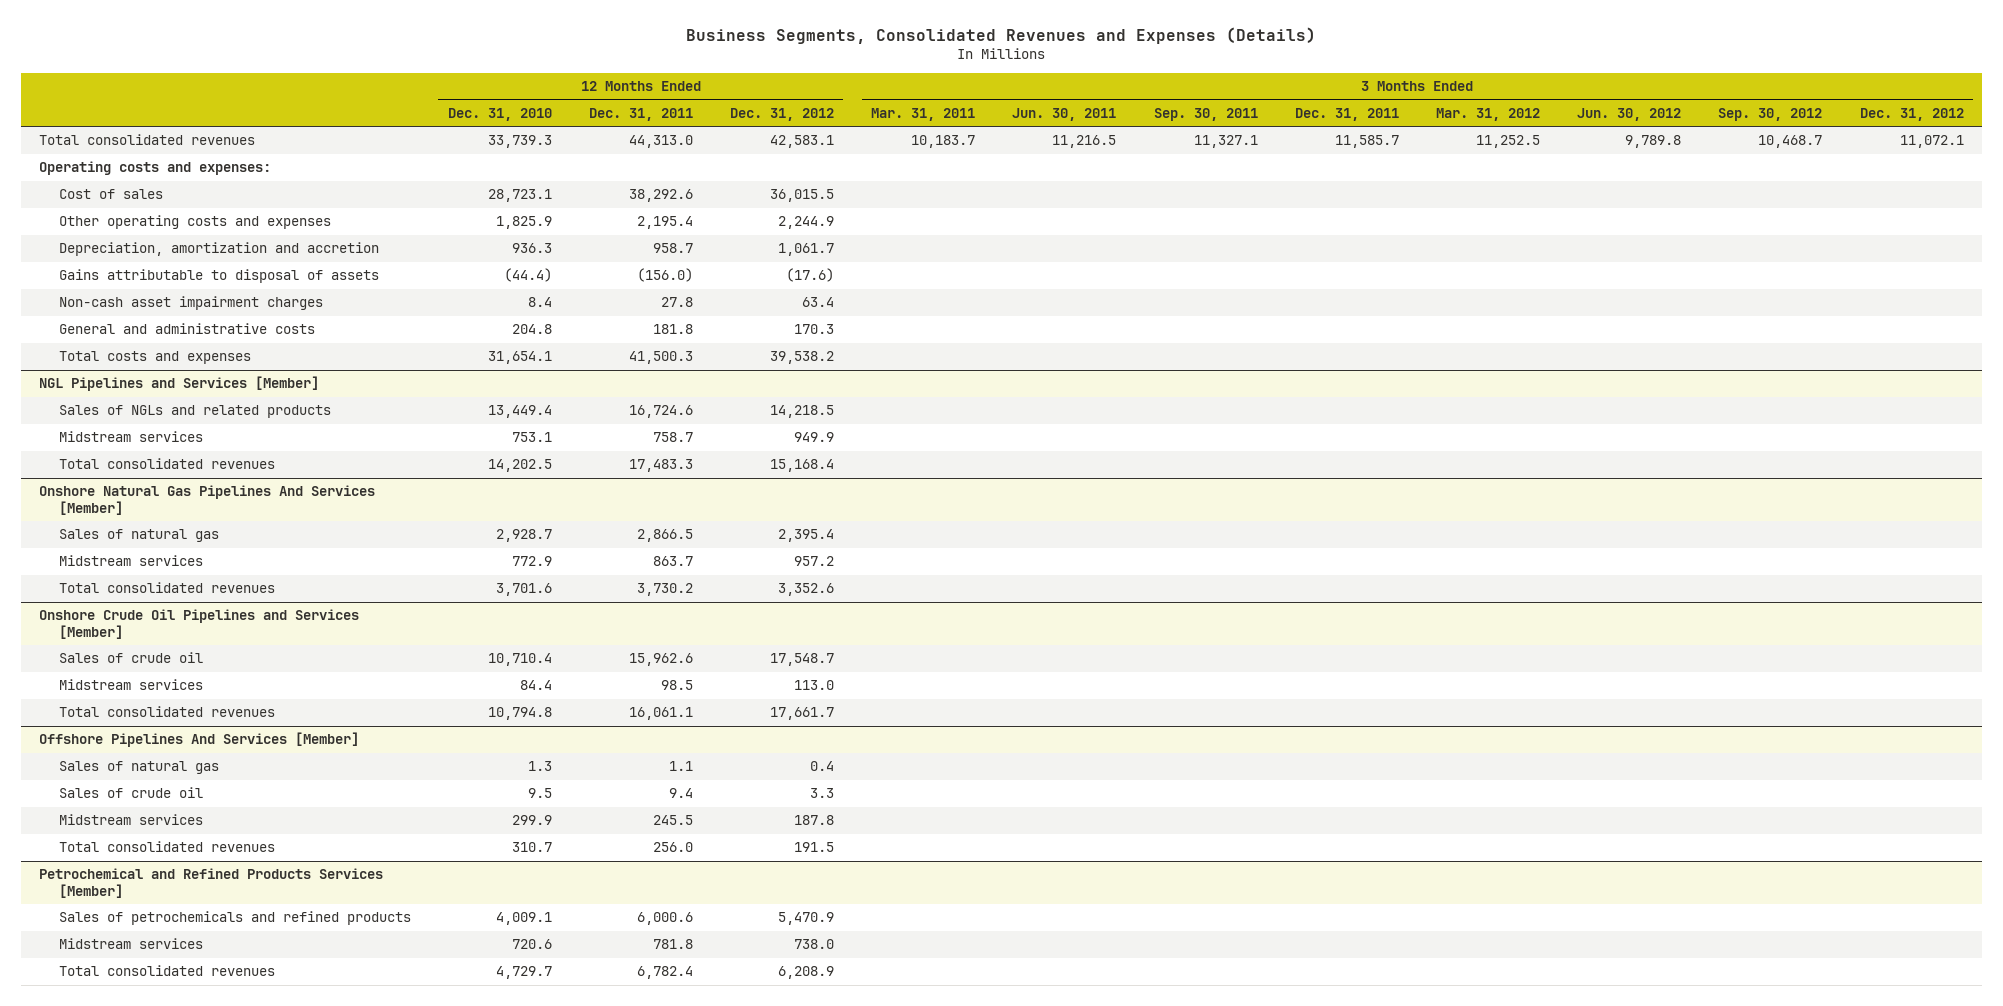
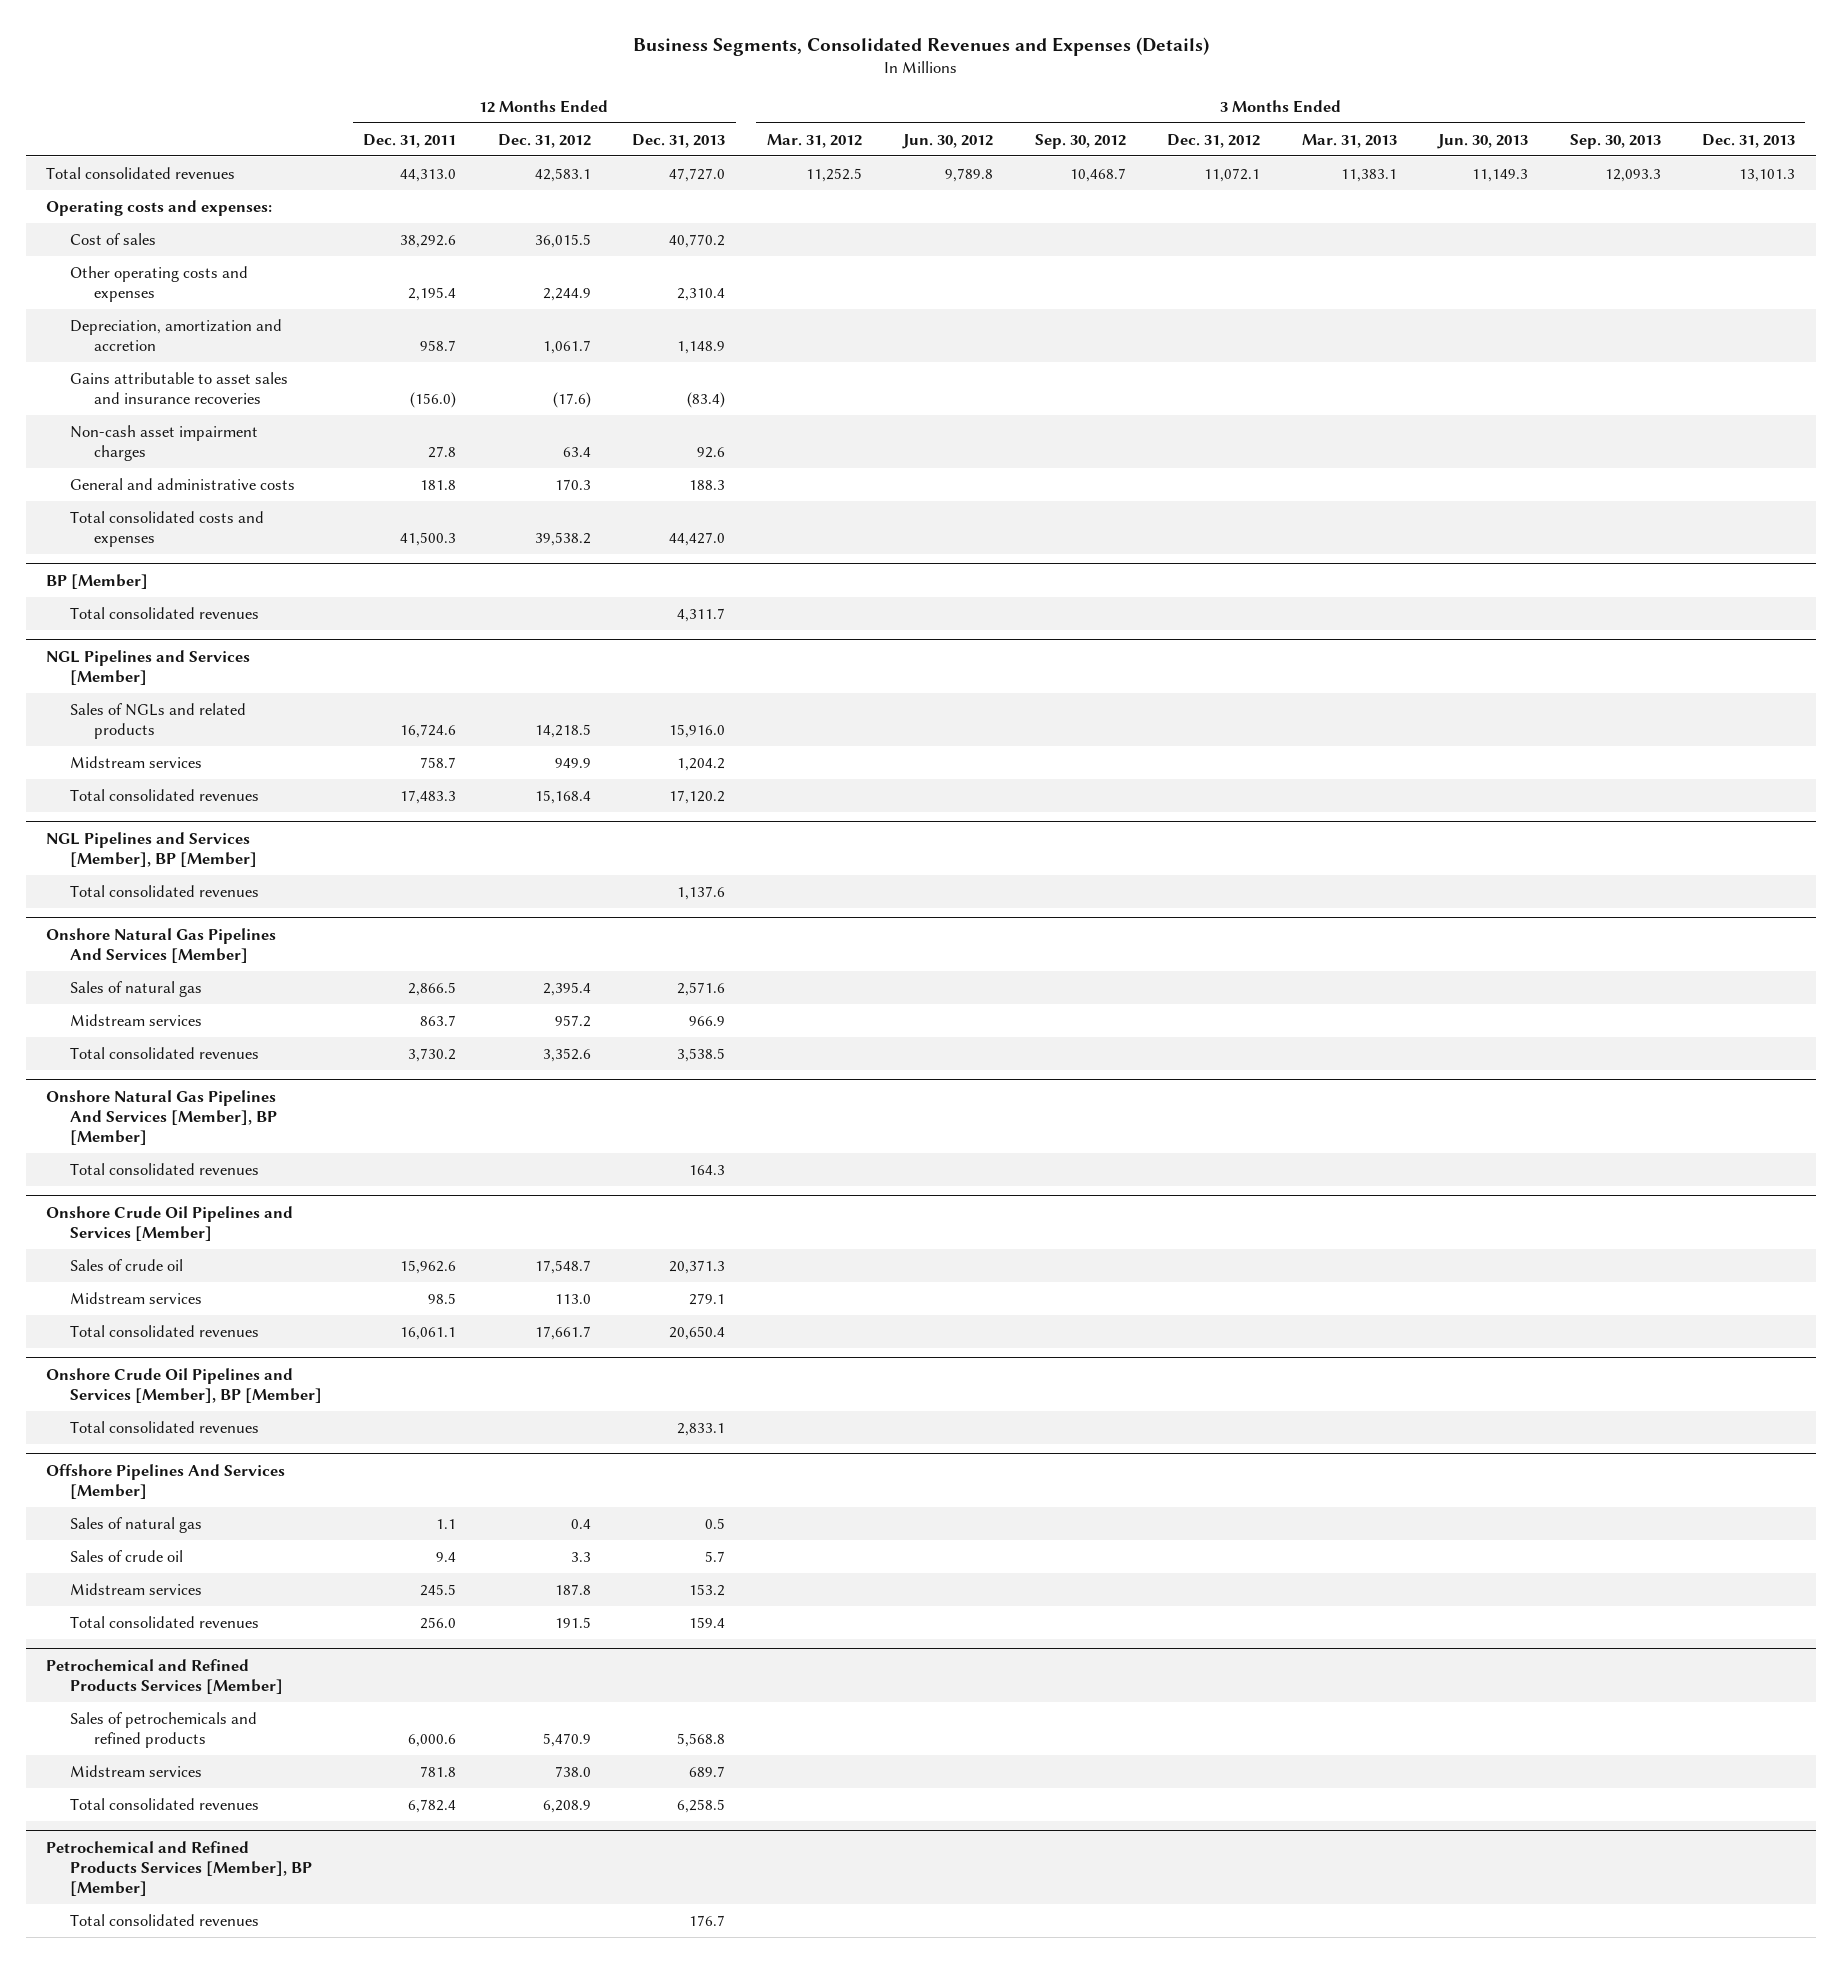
[447,107,552,121] Dec. 31, 2010 -> none
[871,107,976,121] Mar. 31, 2011 -> none
[1012,107,1117,121] Jun. 30, 2011 -> none
[1153,107,1258,121] Sep. 30, 2011 -> none
[1294,107,1399,121] Dec. 31, 2011 -> none
none -> [632,133,726,148] Dec. 31, 2013
none -> [1301,133,1397,148] Mar. 31, 2013
none -> [1437,133,1529,149] Jun. 30, 2013
none -> [1569,133,1661,149] Sep. 30, 2013
none -> [1702,133,1796,148] Dec. 31, 2013
[58,269,379,284] Gains attributable to disposal of assets -> [69,371,288,404] Gains attributable to asset sales and insurance recoveries
[58,351,251,365] Total costs and expenses -> [69,510,264,547] Total consolidated costs and expenses
none -> [46,573,149,589] BP [Member]
none -> [69,606,259,619] Total consolidated revenues
none -> [46,831,257,867] NGL Pipelines and Services [Member], BP [Member]
none -> [69,884,259,897] Total consolidated revenues
none -> [46,1089,277,1145] Onshore Natural Gas Pipelines And Services [Member], BP [Member]
none -> [69,1162,259,1175] Total consolidated revenues
none -> [46,1367,322,1403] Onshore Crude Oil Pipelines and Services [Member], BP [Member]
none -> [69,1420,259,1433] Total consolidated revenues
none -> [46,1840,312,1896] Petrochemical and Refined Products Services [Member], BP [Member]
none -> [69,1913,259,1926] Total consolidated revenues

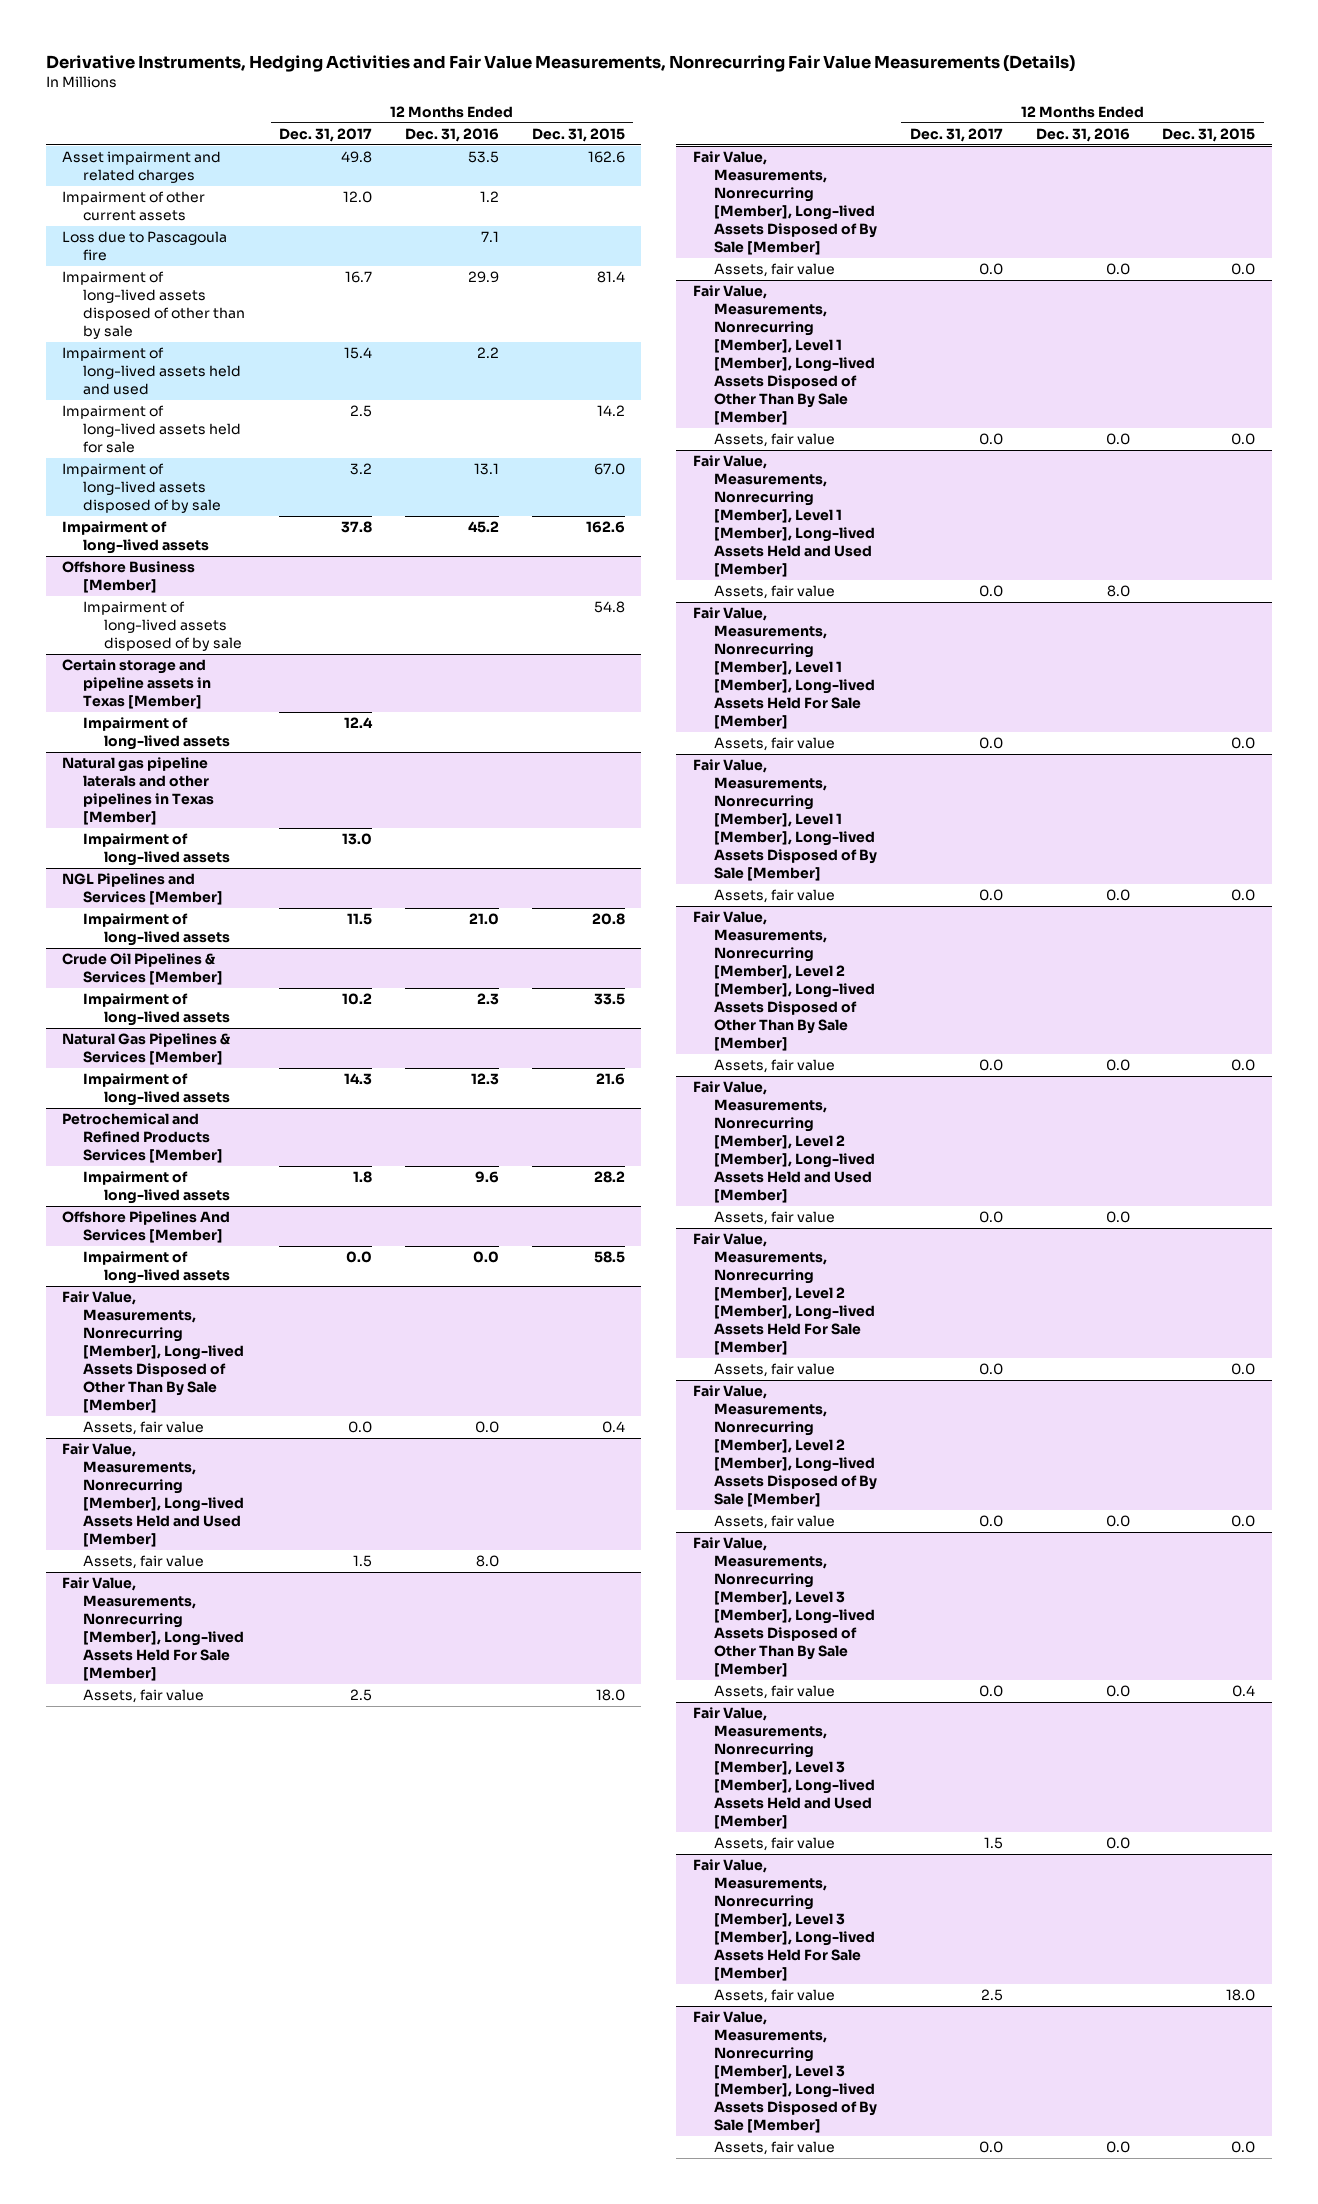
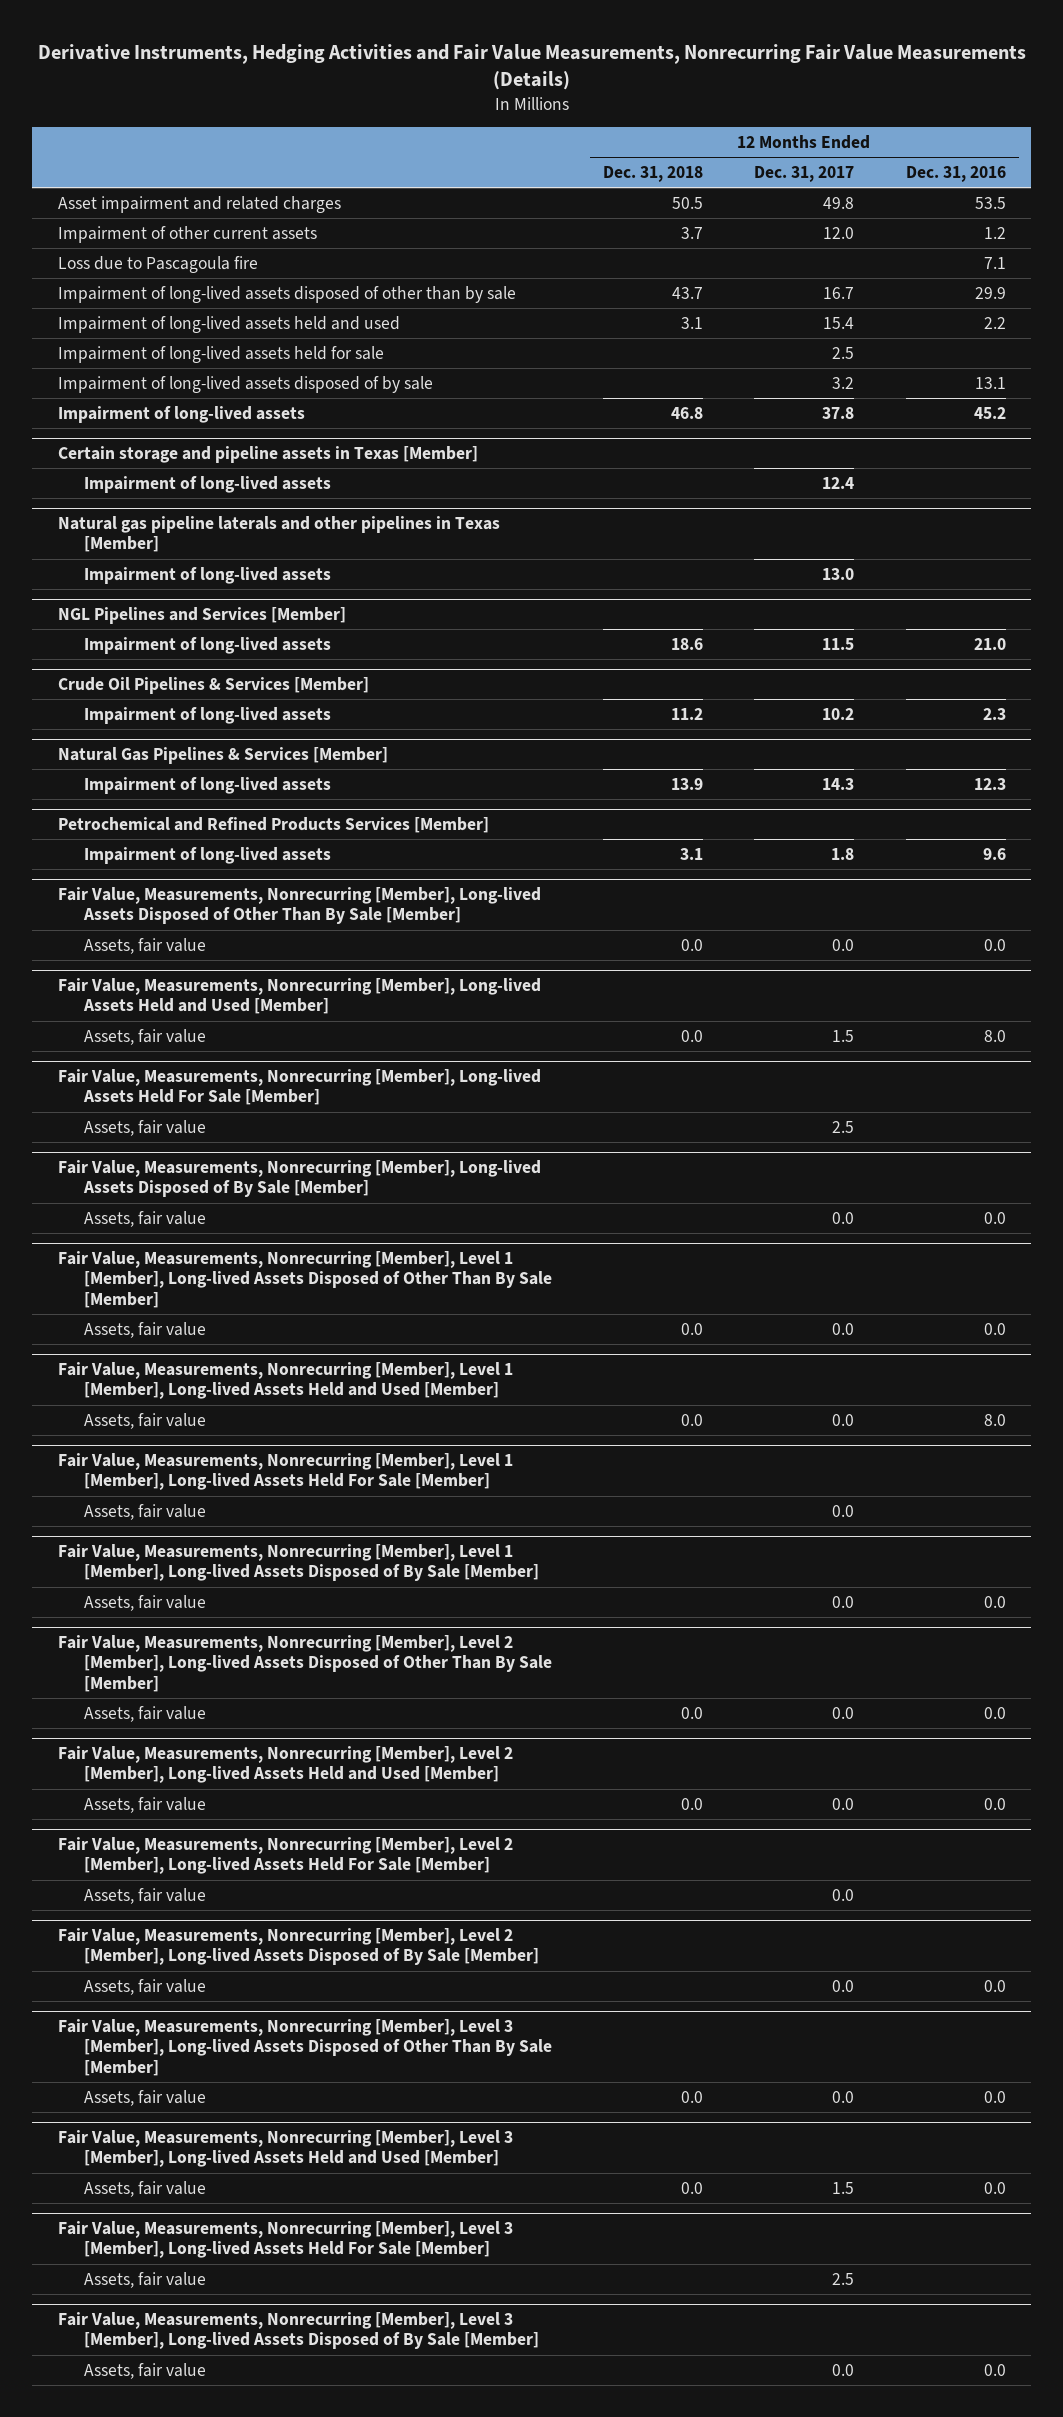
[531,127,625,142] Dec. 31, 2015 -> none
none -> [603,166,704,183] Dec. 31, 2018
[62,561,196,594] Offshore Business [Member] -> none
[82,601,242,652] Impairment of long-lived assets disposed of by sale -> none
[62,1211,231,1244] Offshore Pipelines And Services [Member] -> none
[82,1251,230,1285] Impairment of long-lived assets -> none

